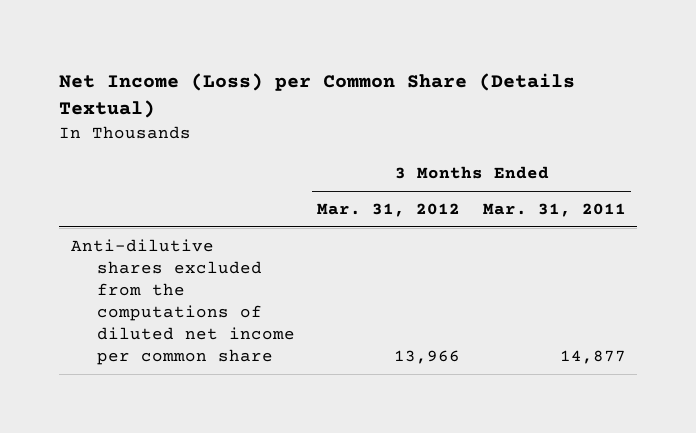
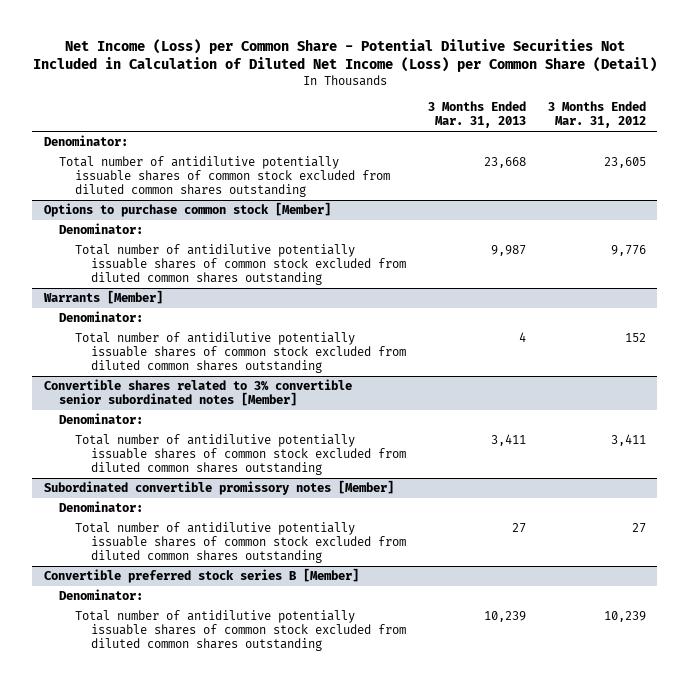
[59,72,576,119] Net Income (Loss) per Common Share (Details Textual) -> [32,38,657,73] Net Income (Loss) per Common Share - Potential Dilutive Securities Not Included in Calculation of Diluted Net Income (Loss) per Common Share (Detail)
[482,202,626,217] Mar. 31, 2011 -> none
none -> [427,101,526,129] 3 Months Ended Mar. 31, 2013
none -> [43,135,128,147] Denominator:
[70,238,296,365] Anti-dilutive shares excluded from the computations of diluted net income per common share -> [59,156,391,198] Total number of antidilutive potentially issuable shares of common stock excluded from diluted common shares outstanding
[394,349,461,364] 13,966 -> [604,157,647,169] 23,605
none -> [43,202,331,218] Options to purchase common stock [Member]
none -> [59,223,144,235] Denominator:
none -> [75,244,406,286] Total number of antidilutive potentially issuable shares of common stock excluded from diluted common shares outstanding
none -> [42,290,163,305] Warrants [Member]
none -> [59,311,144,323] Denominator:
none -> [75,332,406,374] Total number of antidilutive potentially issuable shares of common stock excluded from diluted common shares outstanding
none -> [43,379,352,407] Convertible shares related to 3% convertible senior subordinated notes [Member]
none -> [59,413,144,425] Denominator:
none -> [75,434,406,476] Total number of antidilutive potentially issuable shares of common stock excluded from diluted common shares outstanding
none -> [43,480,394,496] Subordinated convertible promissory notes [Member]
none -> [59,501,144,513] Denominator:
none -> [75,522,406,564] Total number of antidilutive potentially issuable shares of common stock excluded from diluted common shares outstanding
none -> [43,568,359,584] Convertible preferred stock series B [Member]
none -> [59,589,144,601] Denominator:
none -> [75,610,406,652] Total number of antidilutive potentially issuable shares of common stock excluded from diluted common shares outstanding

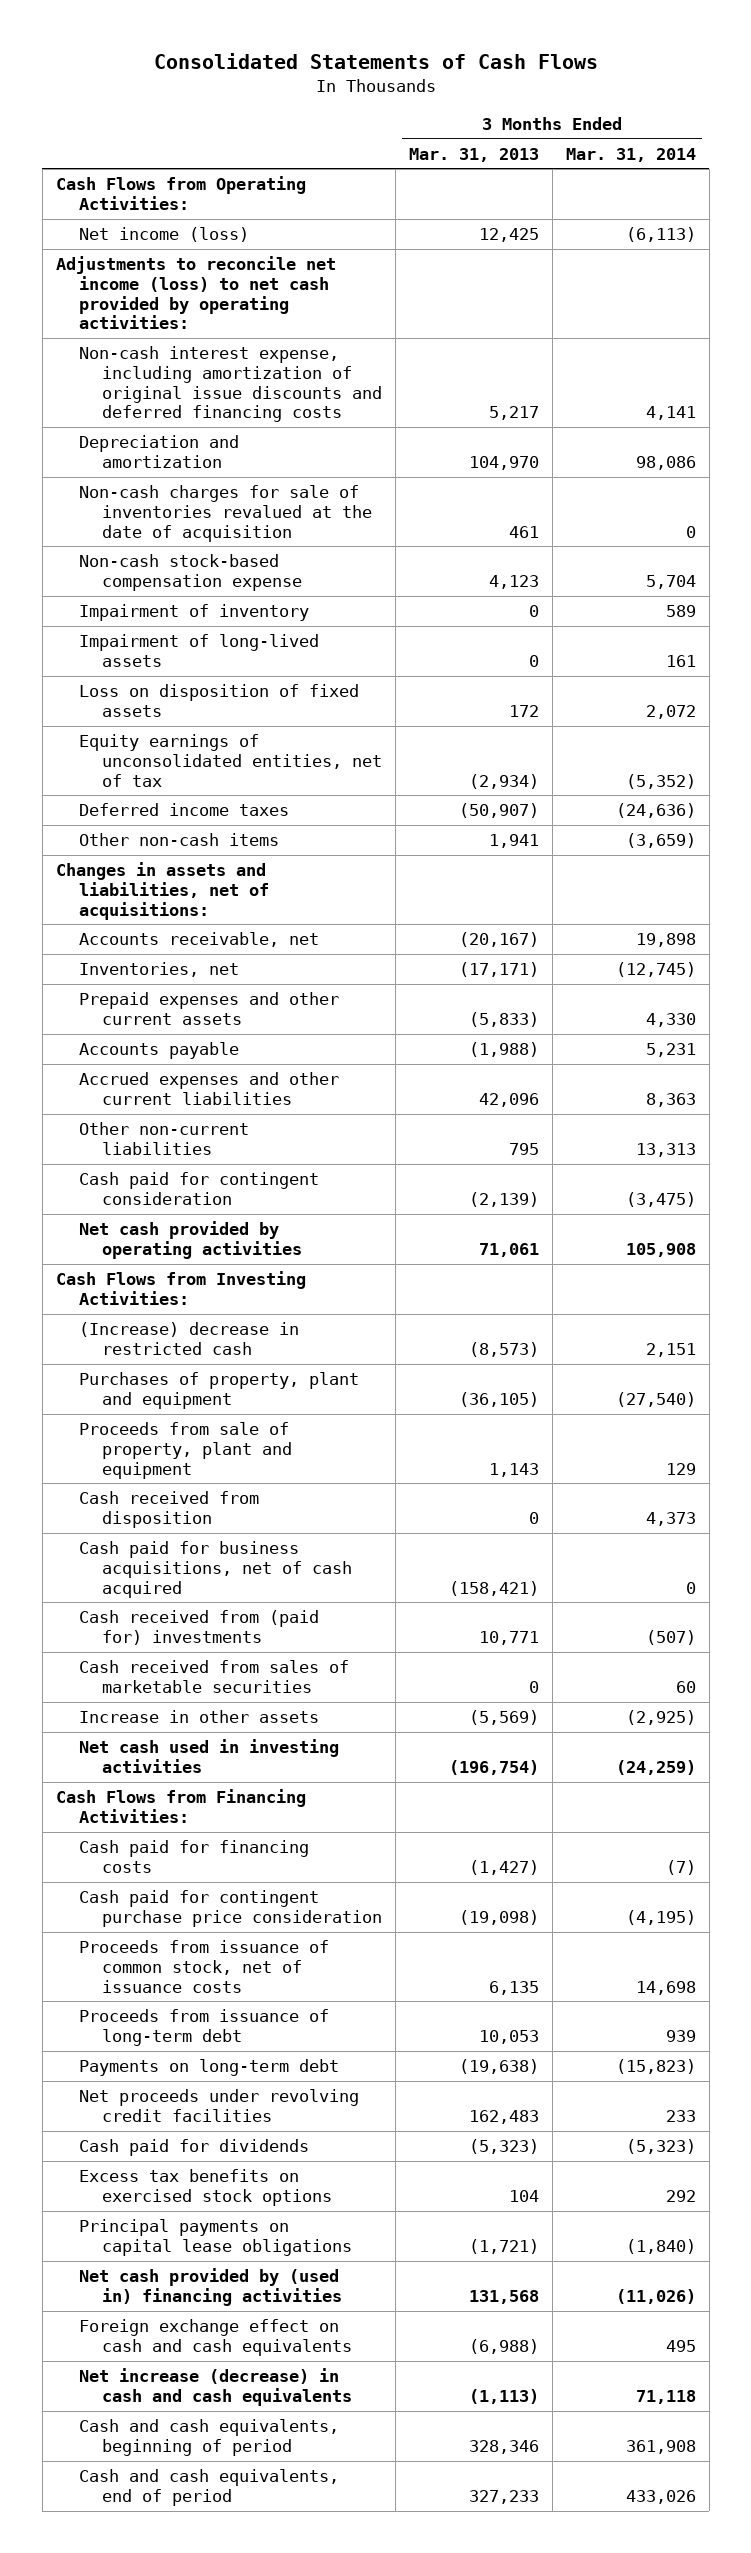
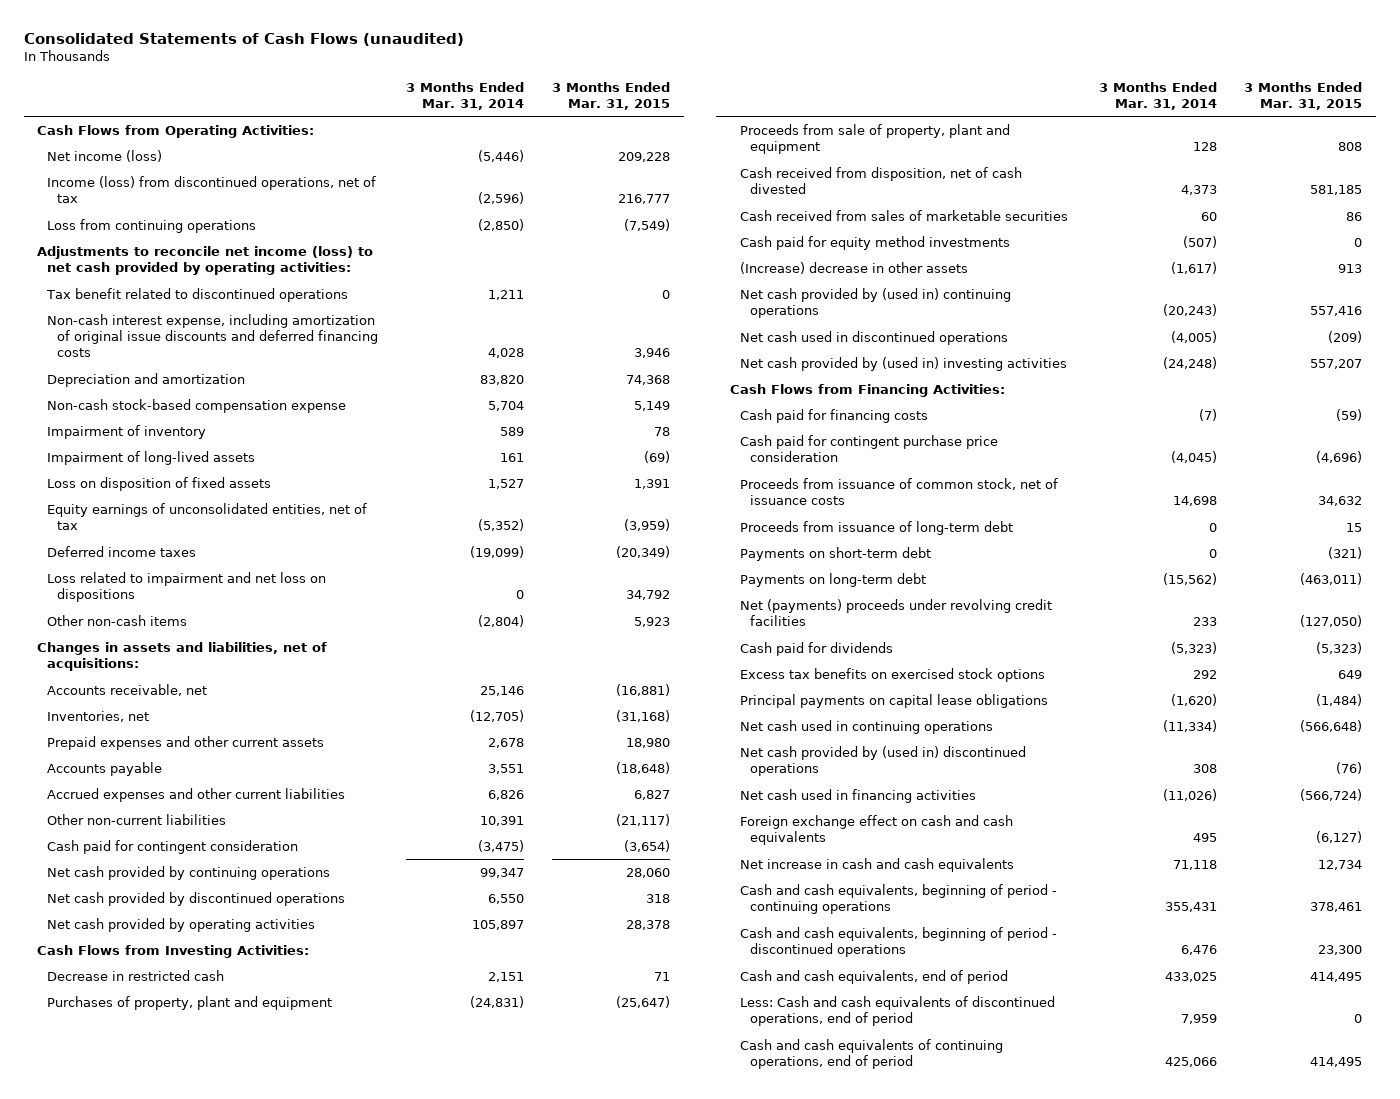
[153,52,598,69] Consolidated Statements of Cash Flows -> [23,32,464,46] Consolidated Statements of Cash Flows (unaudited)
[408,147,539,162] Mar. 31, 2013 -> none
none -> [551,81,670,110] 3 Months Ended Mar. 31, 2015
[625,227,696,243] (6,113) -> [478,149,525,162] (5,446)
none -> [47,175,377,204] Income (loss) from discontinued operations, net of tax
none -> [47,218,257,233] Loss from continuing operations
[78,485,373,542] Non-cash charges for sale of inventories revalued at the date of acquisition -> none
none -> [46,287,349,302] Tax benefit related to discontinued operations
[645,406,696,421] 4,141 -> [488,348,525,359] 4,028
[635,455,696,470] 98,086 -> [480,374,525,385] 83,820
[645,704,696,719] 2,072 -> [488,478,525,489] 1,527
[615,803,696,819] (24,636) -> [470,545,525,558] (19,099)
none -> [47,571,327,603] Loss related to impairment and net loss on dispositions
[625,833,696,849] (3,659) -> [478,614,525,627] (2,804)
[635,933,696,948] 19,898 -> [480,685,525,696] 25,146
[615,962,696,978] (12,745) -> [470,709,525,722] (12,705)
[645,1012,696,1027] 4,330 -> [488,737,525,748] 2,678
[645,1043,696,1058] 5,231 -> [488,763,525,774] 3,551
[645,1092,696,1107] 8,363 -> [488,789,525,800] 6,826
[635,1142,696,1157] 13,313 -> [480,815,525,826] 10,391
none -> [47,865,331,880] Net cash provided by continuing operations
none -> [47,891,346,906] Net cash provided by discontinued operations
[625,1242,696,1257] 105,908 -> [472,919,525,930] 105,897
[78,1541,353,1598] Cash paid for business acquisitions, net of cash acquired -> none
[78,1610,319,1645] Cash received from (paid for) investments -> none
[78,1322,299,1355] (Increase) decrease in restricted cash -> [47,969,225,981] Decrease in restricted cash
[615,1391,696,1407] (27,540) -> [470,995,525,1008] (24,831)
[665,1462,696,1475] 129 -> [1192,142,1217,152] 128
[78,1491,259,1528] Cash received from disposition -> [739,166,1022,195] Cash received from disposition, net of cash divested
none -> [739,235,1010,250] Cash paid for equity method investments
[78,1710,319,1724] Increase in other assets -> [739,261,968,274] (Increase) decrease in other assets
[625,1710,696,1726] (2,925) -> [1170,261,1217,274] (1,617)
none -> [739,287,1011,319] Net cash provided by (used in) continuing operations
none -> [739,330,1008,345] Net cash used in discontinued operations
[78,1739,339,1773] Net cash used in investing activities -> [739,356,1067,371] Net cash provided by (used in) investing activities
[615,1759,696,1775] (24,259) -> [1162,356,1217,369] (24,248)
[625,1909,696,1925] (4,195) -> [1170,451,1217,464] (4,045)
[665,2029,696,2042] 939 -> [1208,522,1217,532] 0
none -> [739,546,931,561] Payments on short-term debt
[615,2059,696,2075] (15,823) -> [1162,572,1217,585] (15,562)
[78,2089,359,2122] Net proceeds under revolving credit facilities -> [739,598,1052,627] Net (payments) proceeds under revolving credit facilities
[625,2238,696,2254] (1,840) -> [1170,693,1217,706] (1,620)
none -> [739,719,993,734] Net cash used in continuing operations
none -> [739,745,1026,777] Net cash provided by (used in) discontinued operations
[78,2268,343,2306] Net cash provided by (used in) financing activities -> [739,788,976,803] Net cash used in financing activities
[78,2368,353,2406] Net increase (decrease) in cash and cash equivalents -> [739,857,1014,872] Net increase in cash and cash equivalents
[78,2419,339,2456] Cash and cash equivalents, beginning of period -> [739,883,1057,915] Cash and cash equivalents, beginning of period - continuing operations
[625,2439,696,2454] 361,908 -> [1164,902,1217,913] 355,431
none -> [739,926,1057,958] Cash and cash equivalents, beginning of period - discontinued operations
[625,2489,696,2504] 433,026 -> [1164,971,1217,982] 433,025
none -> [739,995,1055,1027] Less: Cash and cash equivalents of discontinued operations, end of period
none -> [739,1038,1003,1070] Cash and cash equivalents of continuing operations, end of period

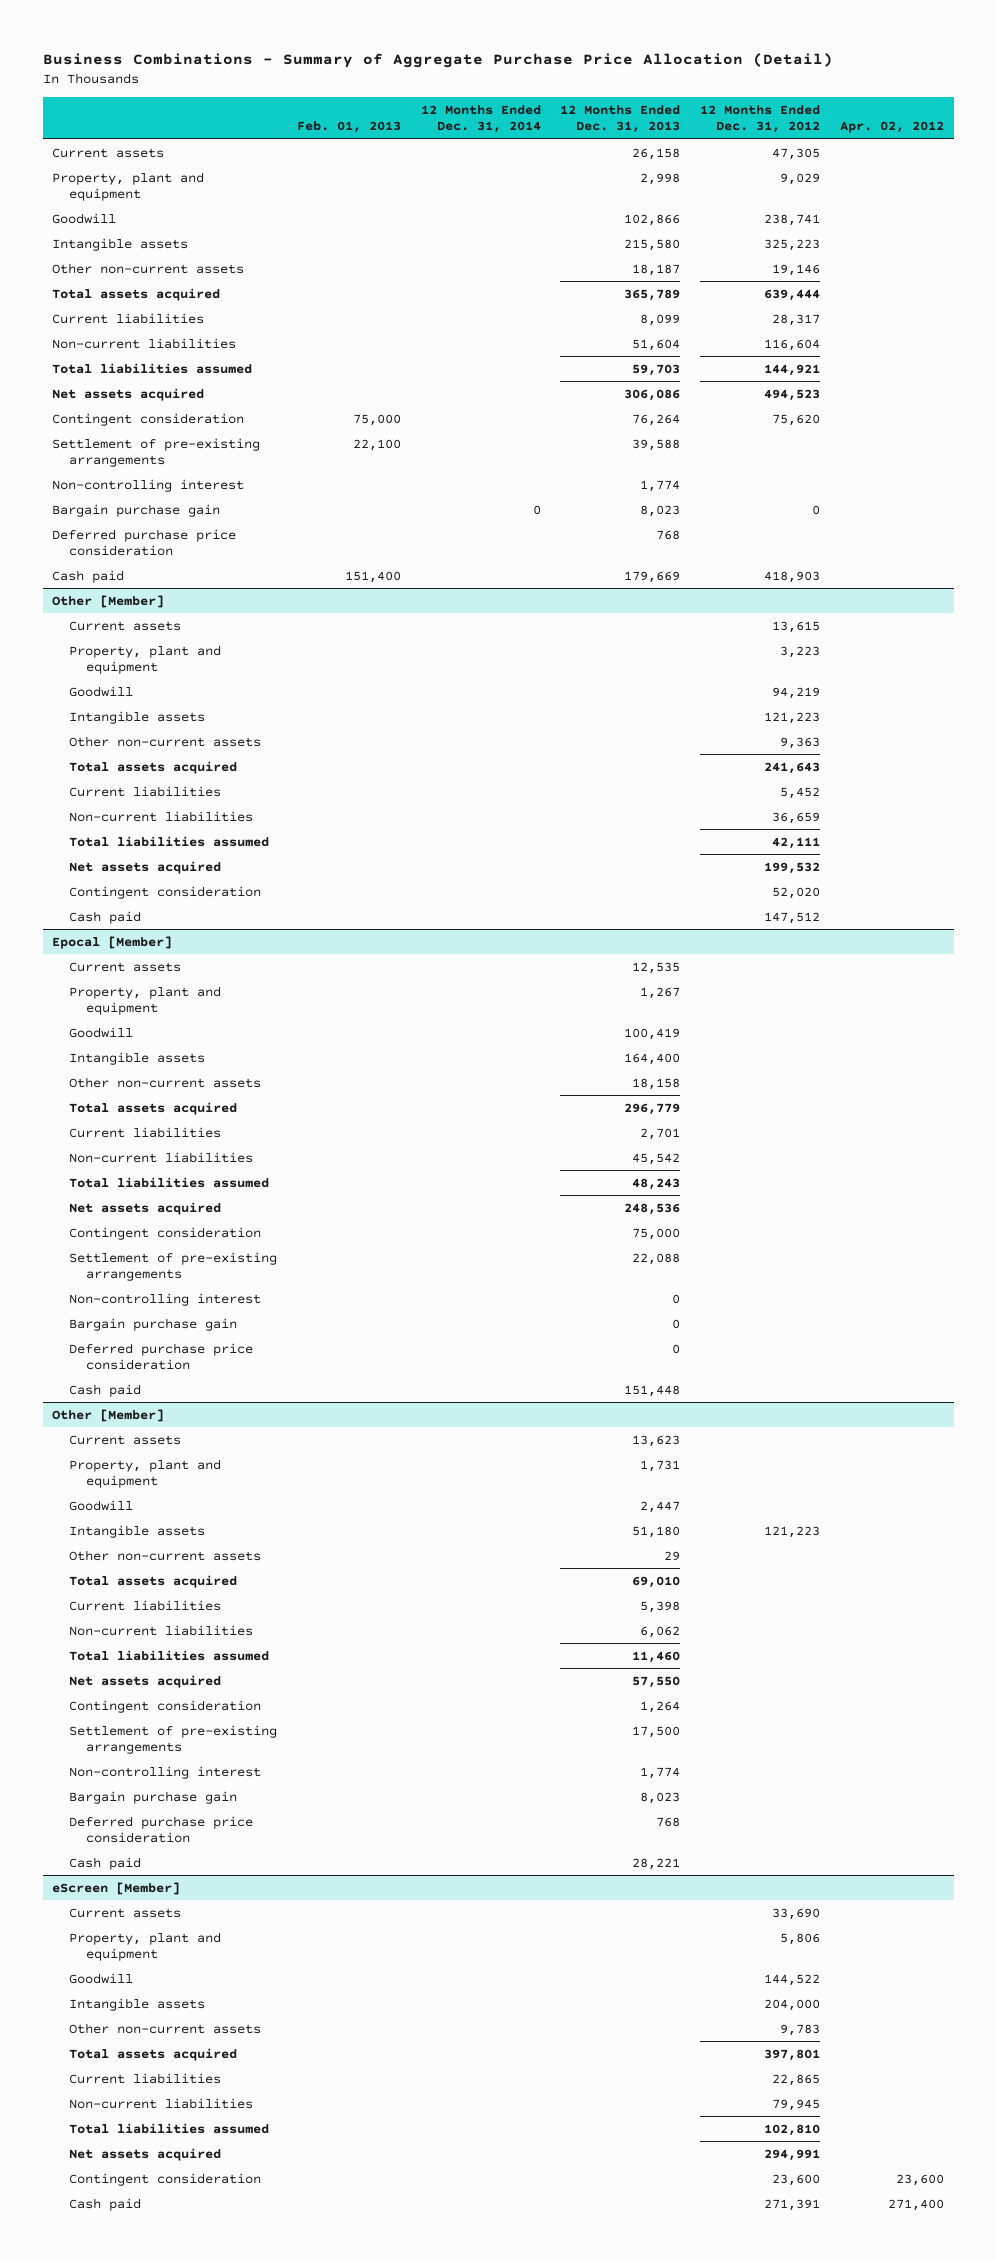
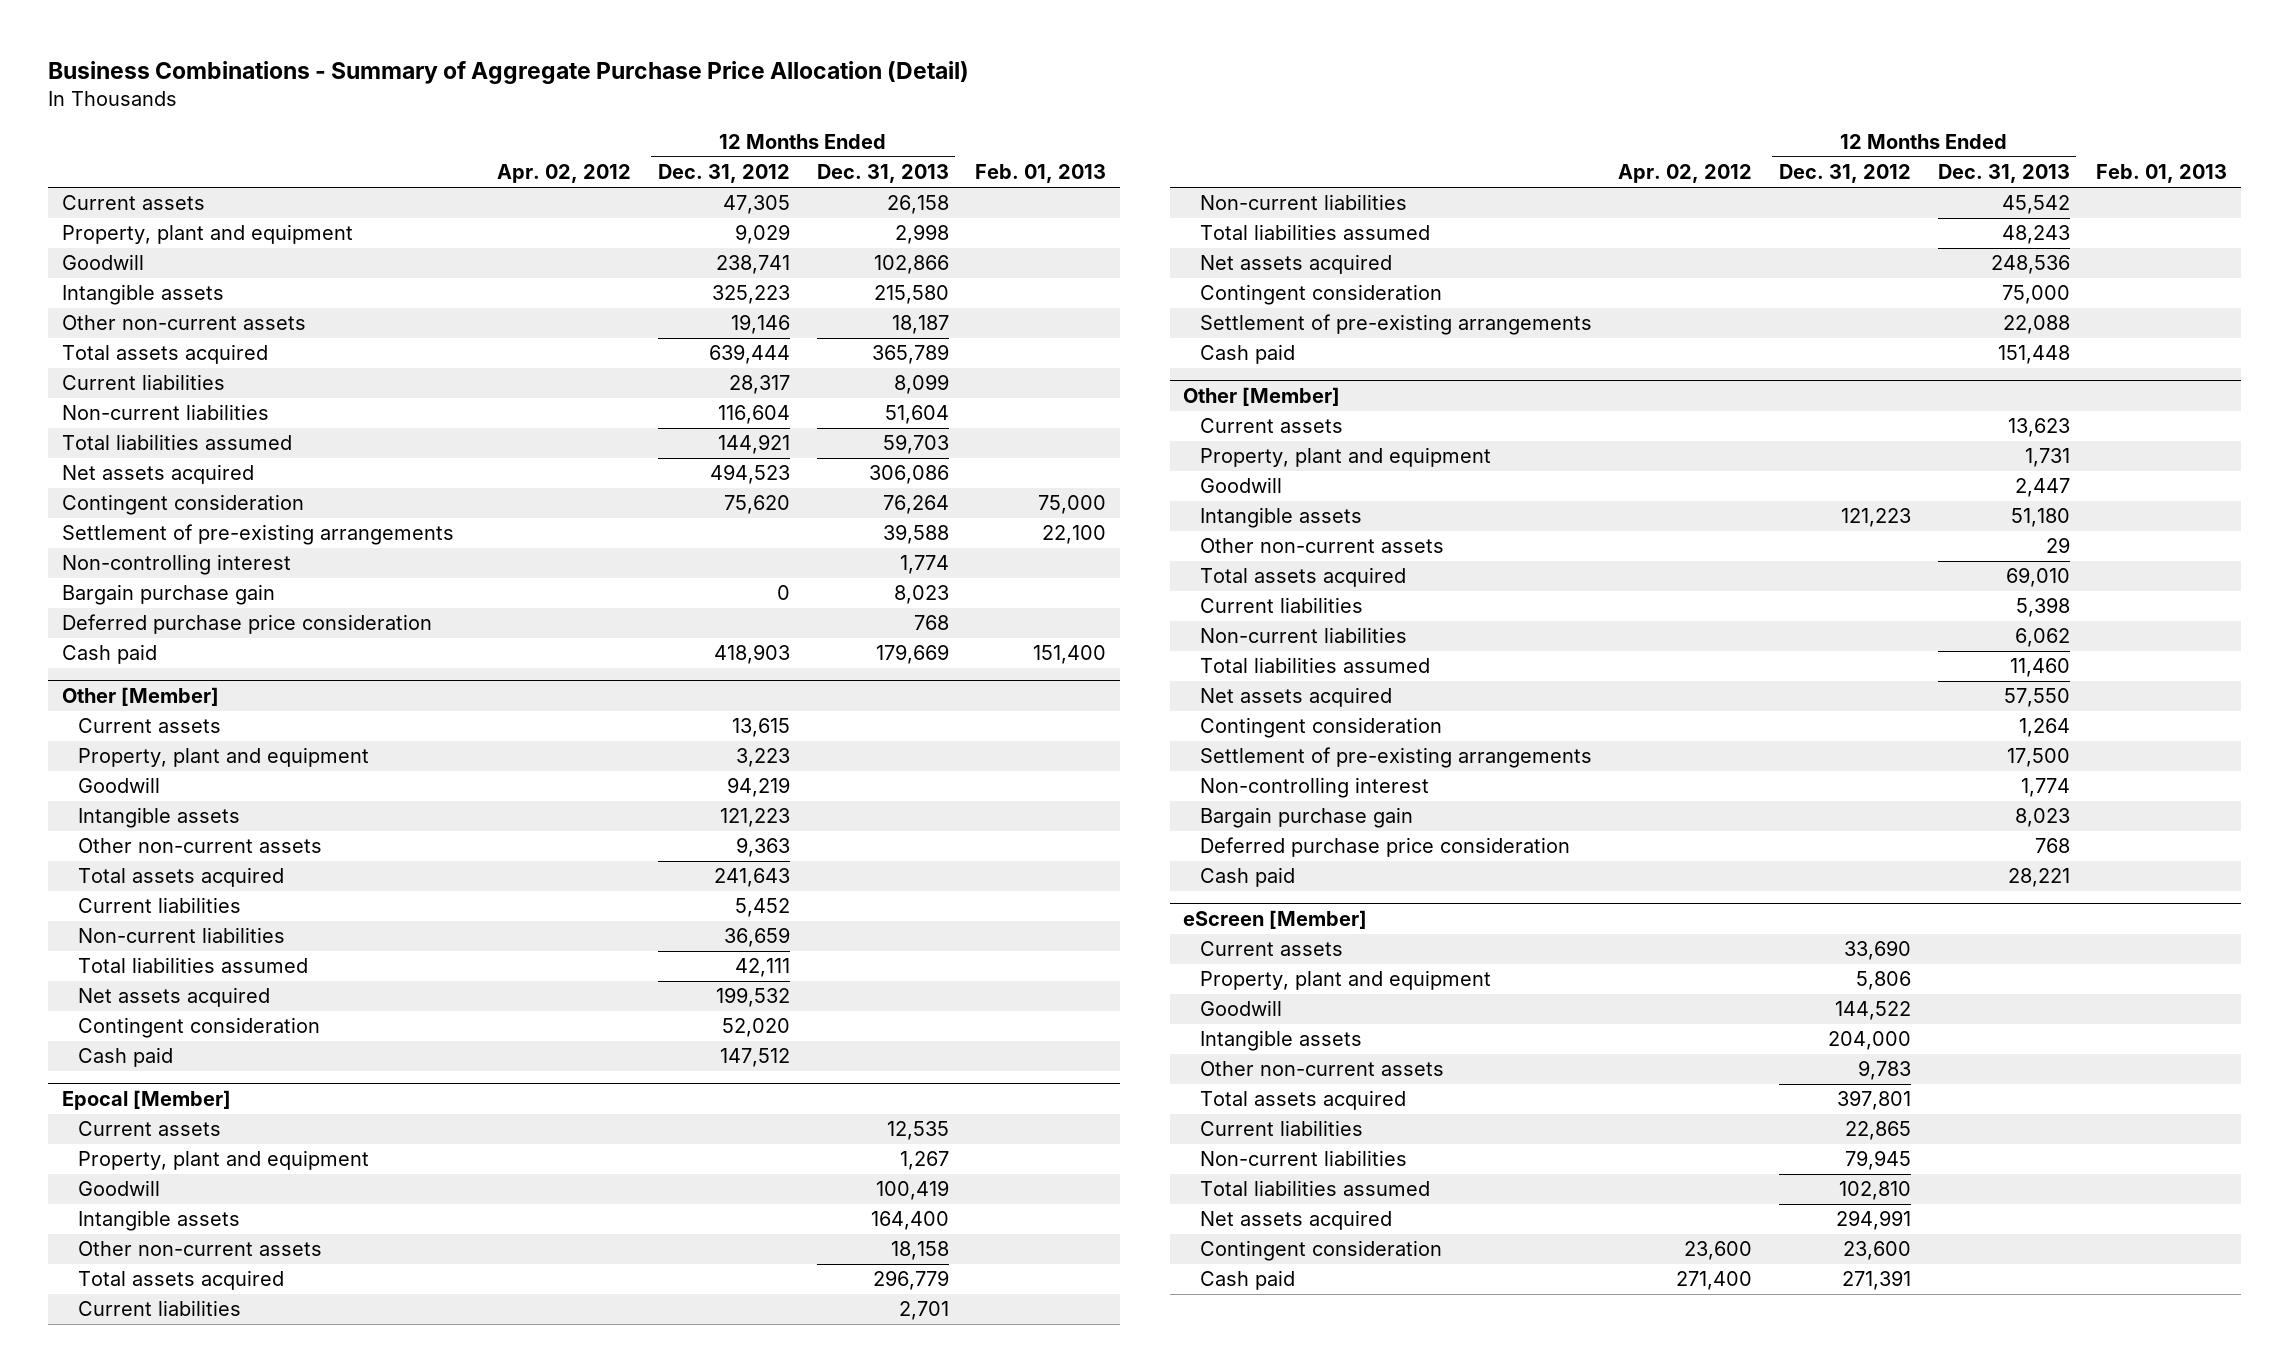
[420,104,541,134] 12 Months Ended Dec. 31, 2014 -> none
[69,1292,262,1306] Non-controlling interest -> none
[69,1317,238,1331] Bargain purchase gain -> none
[69,1342,254,1370] Deferred purchase price consideration -> none

